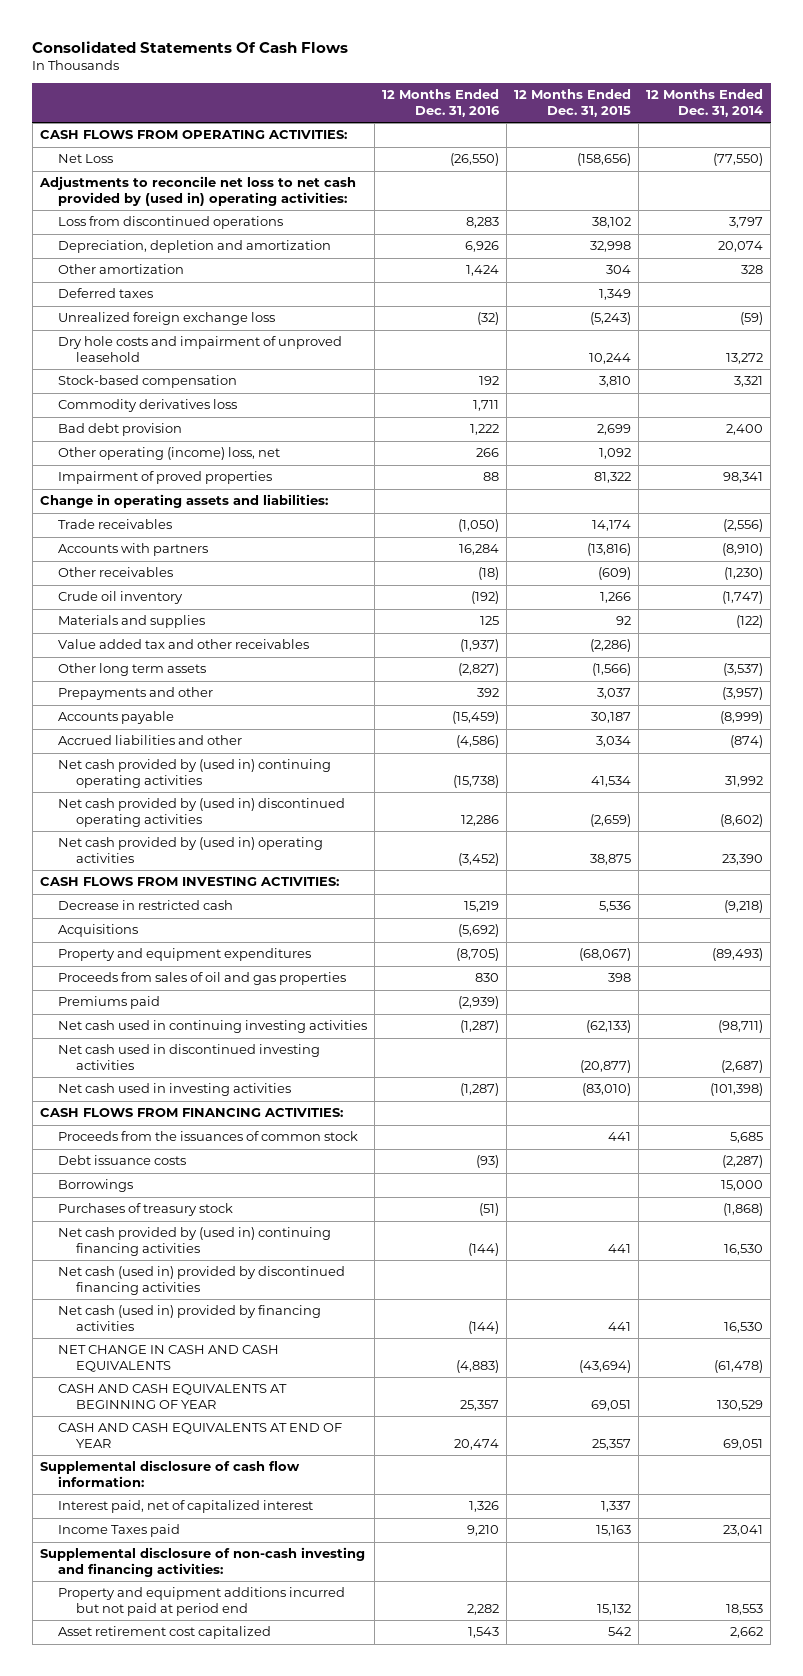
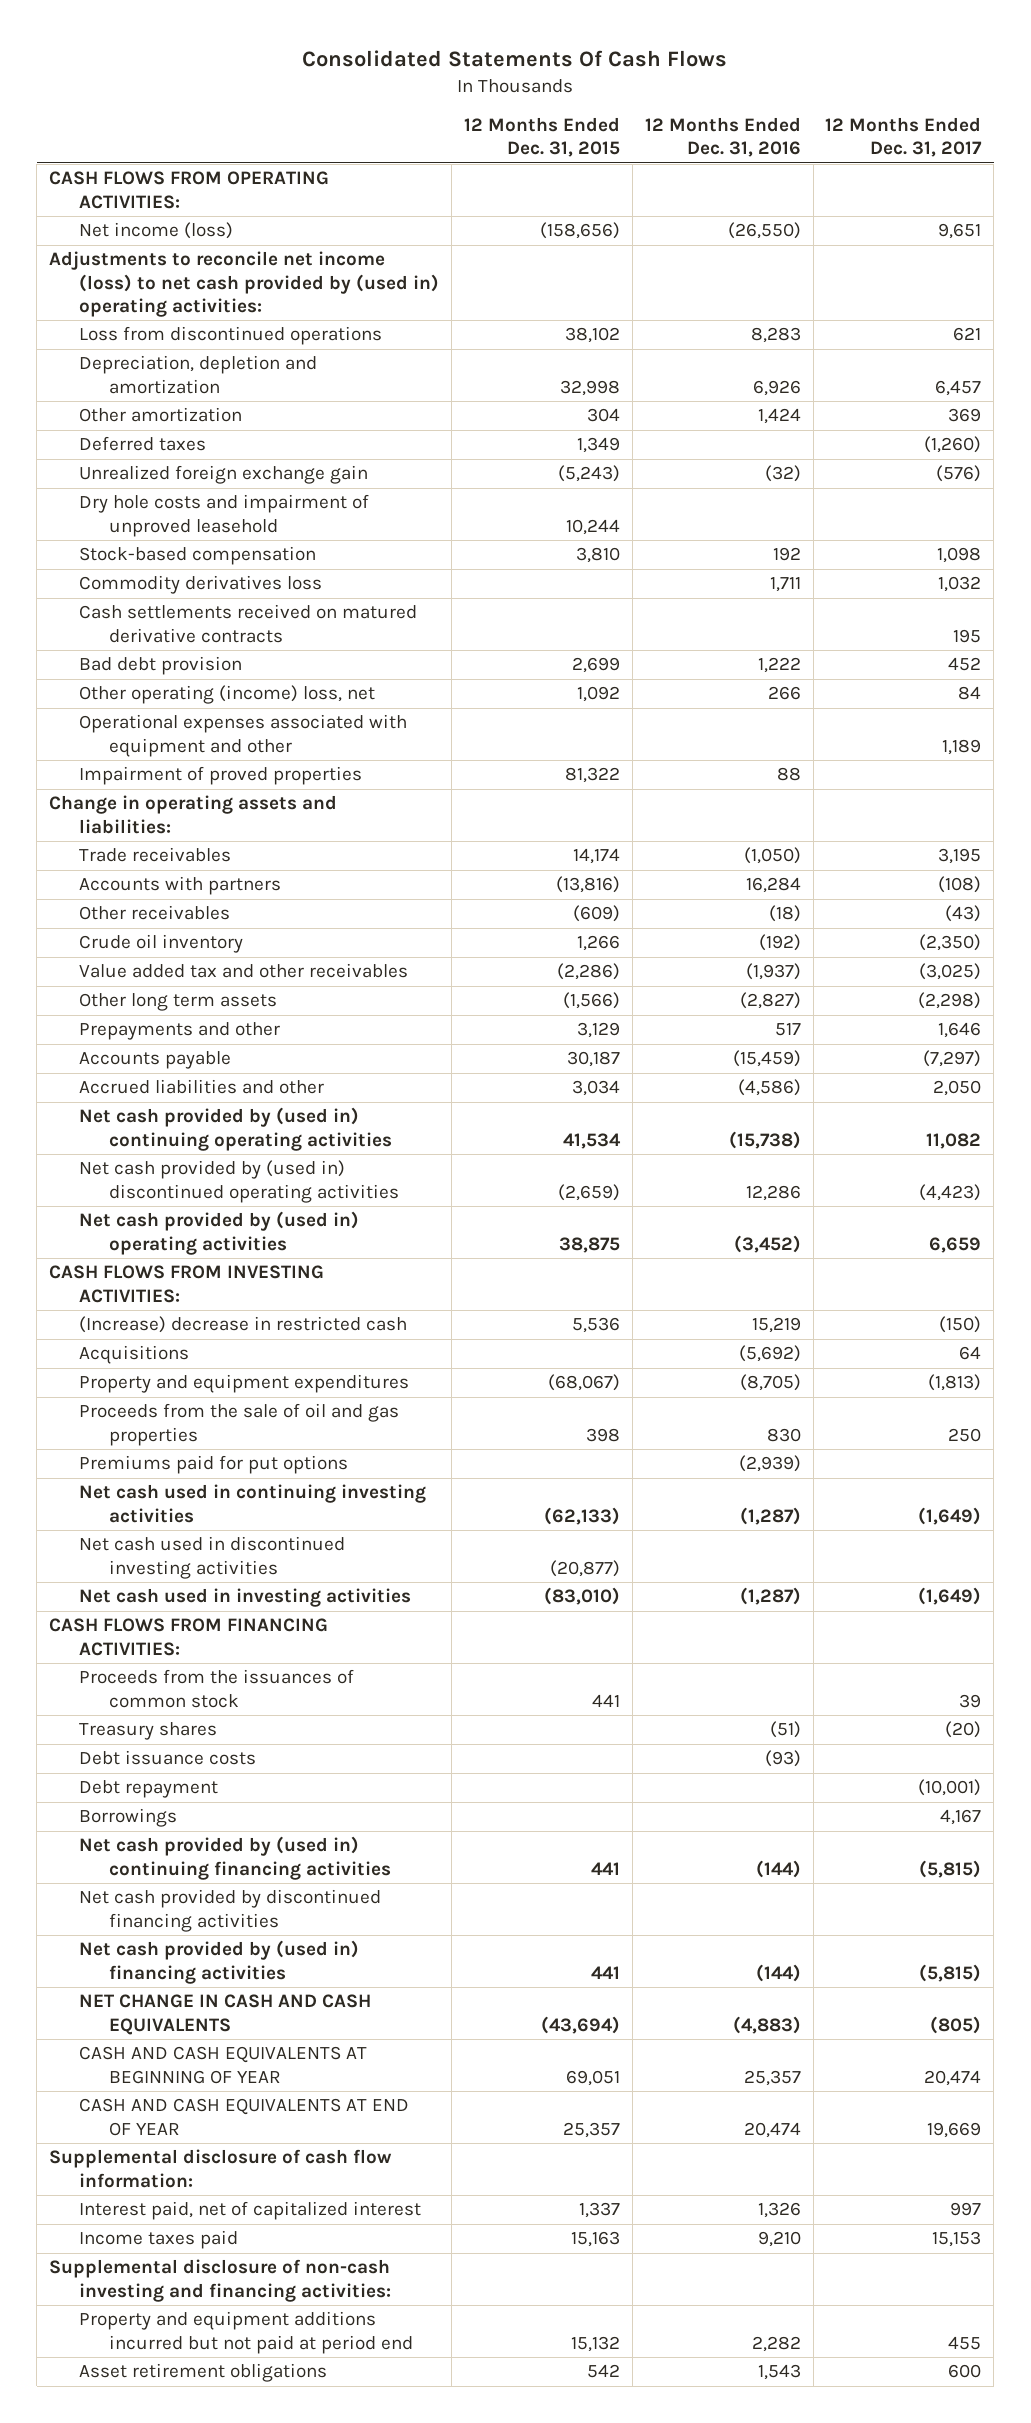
[646,89,764,117] 12 Months Ended Dec. 31, 2014 -> none
none -> [825,117,983,158] 12 Months Ended Dec. 31, 2017
[57,154,113,164] Net Loss -> [78,222,233,240] Net income (loss)
[39,176,357,206] Adjustments to reconcile net loss to net cash provided by (used in) operating activities: -> [49,251,439,317] Adjustments to reconcile net income (loss) to net cash provided by (used in) operating activities:
[57,312,275,326] Unrealized foreign exchange loss -> [78,465,368,485] Unrealized foreign exchange gain
none -> [78,604,417,643] Cash settlements received on matured derivative contracts
none -> [78,714,407,757] Operational expenses associated with equipment and other
[57,615,205,629] Materials and supplies -> none
[476,688,499,698] 392 -> [774,1023,801,1037] 517
[597,688,632,700] 3,037 -> [576,1022,620,1039] 3,129
[57,900,233,911] Decrease in restricted cash -> [78,1316,407,1334] (Increase) decrease in restricted cash
[57,972,346,986] Proceeds from sales of oil and gas properties -> [78,1403,399,1446] Proceeds from the sale of oil and gas properties
[57,996,160,1010] Premiums paid -> [78,1455,348,1475] Premiums paid for put options
none -> [78,1722,217,1741] Treasury shares
none -> [78,1780,218,1799] Debt repayment
[57,1203,233,1217] Purchases of treasury stock -> none
[57,1266,345,1295] Net cash (used in) provided by discontinued financing activities -> [78,1889,381,1932] Net cash provided by discontinued financing activities
[57,1305,321,1331] Net cash (used in) provided by financing activities -> [78,1940,359,1984] Net cash provided by (used in) financing activities
[57,1524,180,1538] Income Taxes paid -> [78,2230,238,2250] Income taxes paid
[57,1626,271,1640] Asset retirement cost capitalized -> [78,2363,327,2383] Asset retirement obligations

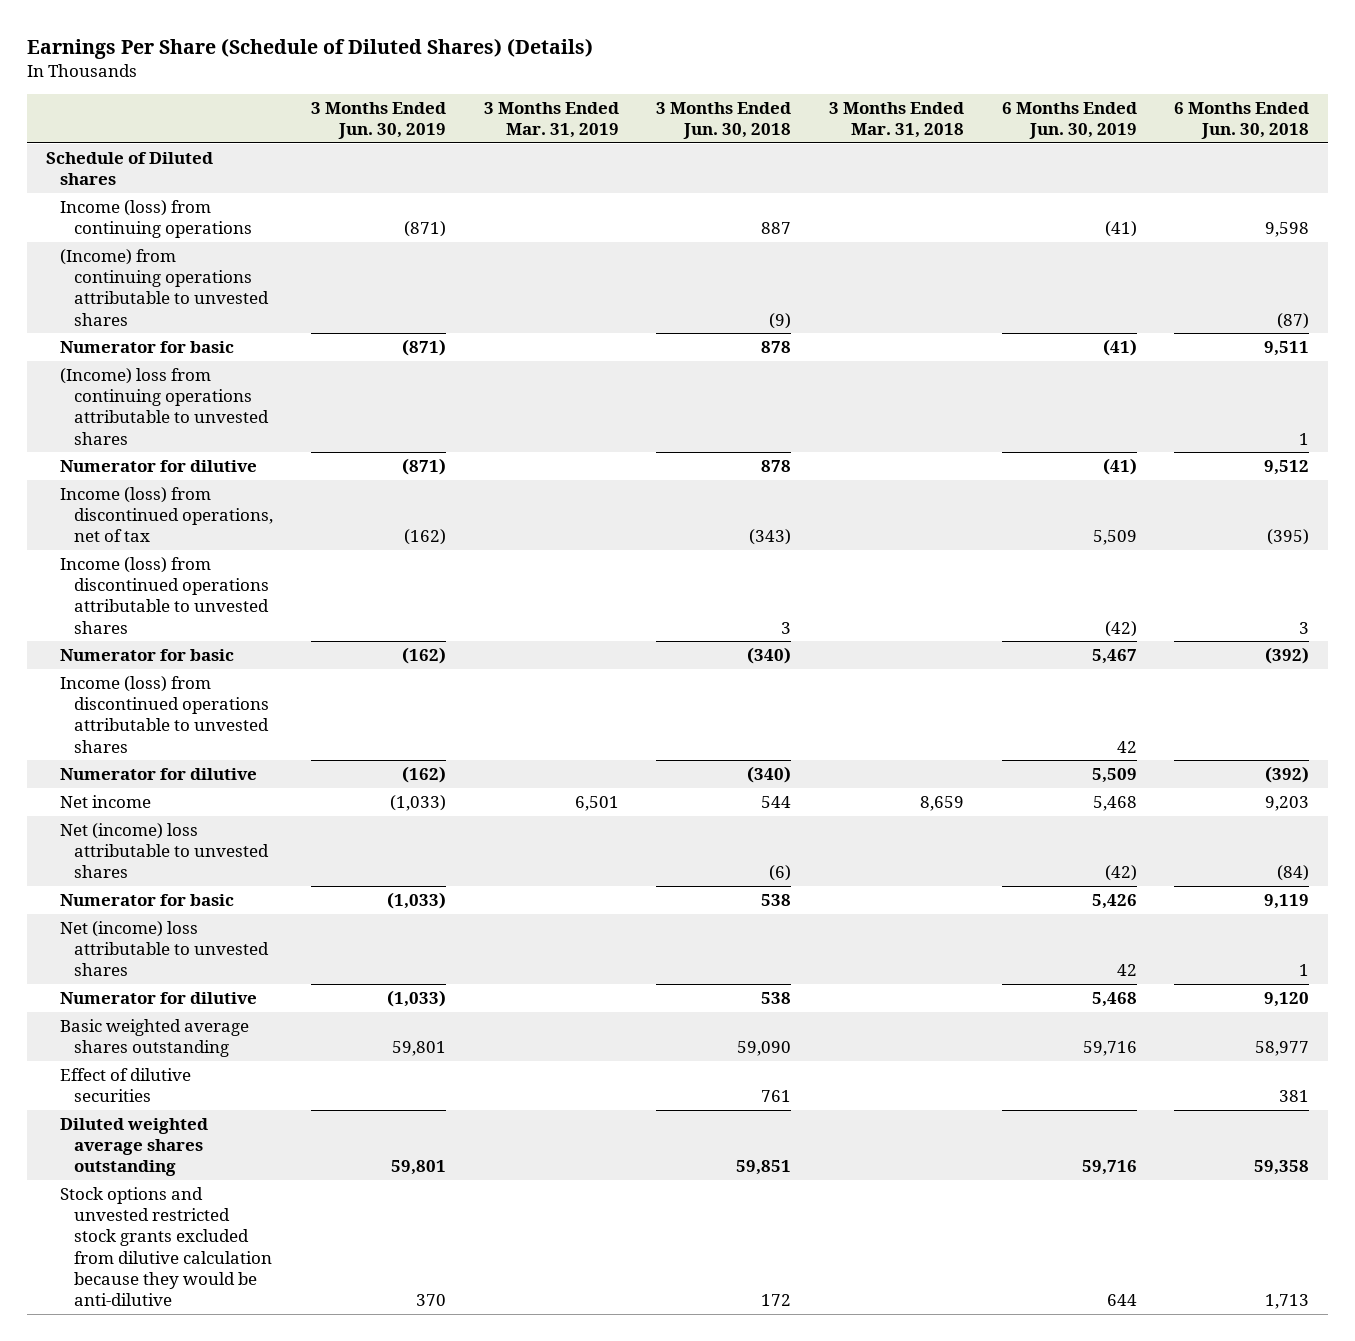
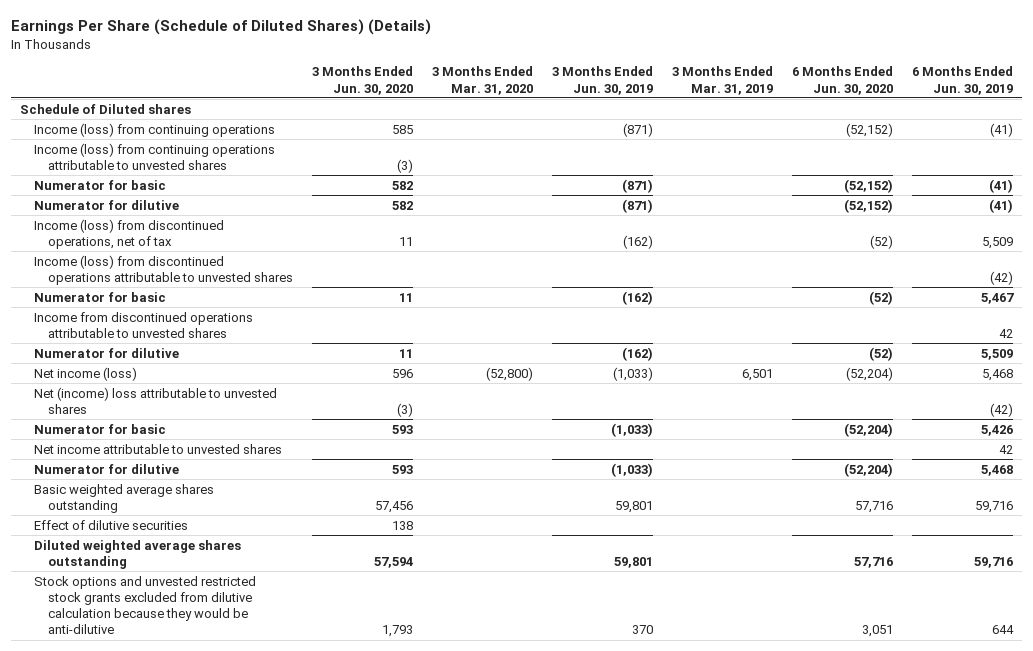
[656,101,792,139] 3 Months Ended Jun. 30, 2018 -> none
[828,101,964,138] 3 Months Ended Mar. 31, 2018 -> none
[1174,101,1310,139] 6 Months Ended Jun. 30, 2018 -> none
none -> [312,66,414,95] 3 Months Ended Jun. 30, 2020
none -> [432,66,534,95] 3 Months Ended Mar. 31, 2020
none -> [791,66,893,95] 6 Months Ended Jun. 30, 2020
[60,248,270,326] (Income) from continuing operations attributable to unvested shares -> [34,142,276,170] Income (loss) from continuing operations attributable to unvested shares
[60,367,270,445] (Income) loss from continuing operations attributable to unvested shares -> none
[60,675,270,753] Income (loss) from discontinued operations attributable to unvested shares -> [34,311,254,338] Income from discontinued operations attributable to unvested shares
[60,794,152,808] Net income -> [34,366,138,381] Net income (loss)
[60,920,270,977] Net (income) loss attributable to unvested shares -> [34,443,283,454] Net income attributable to unvested shares

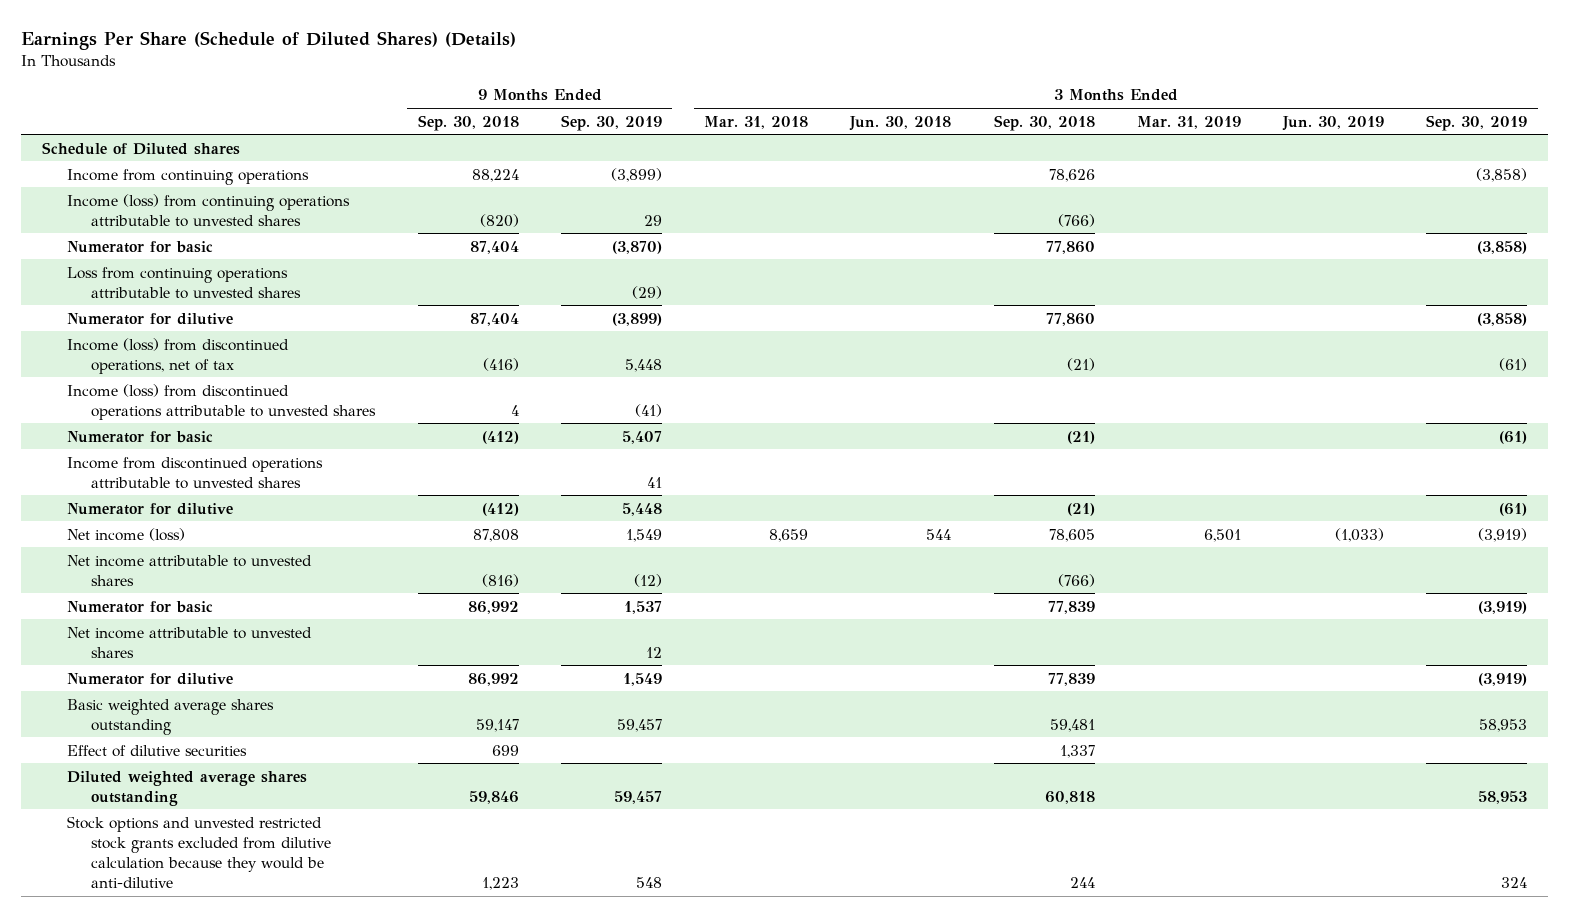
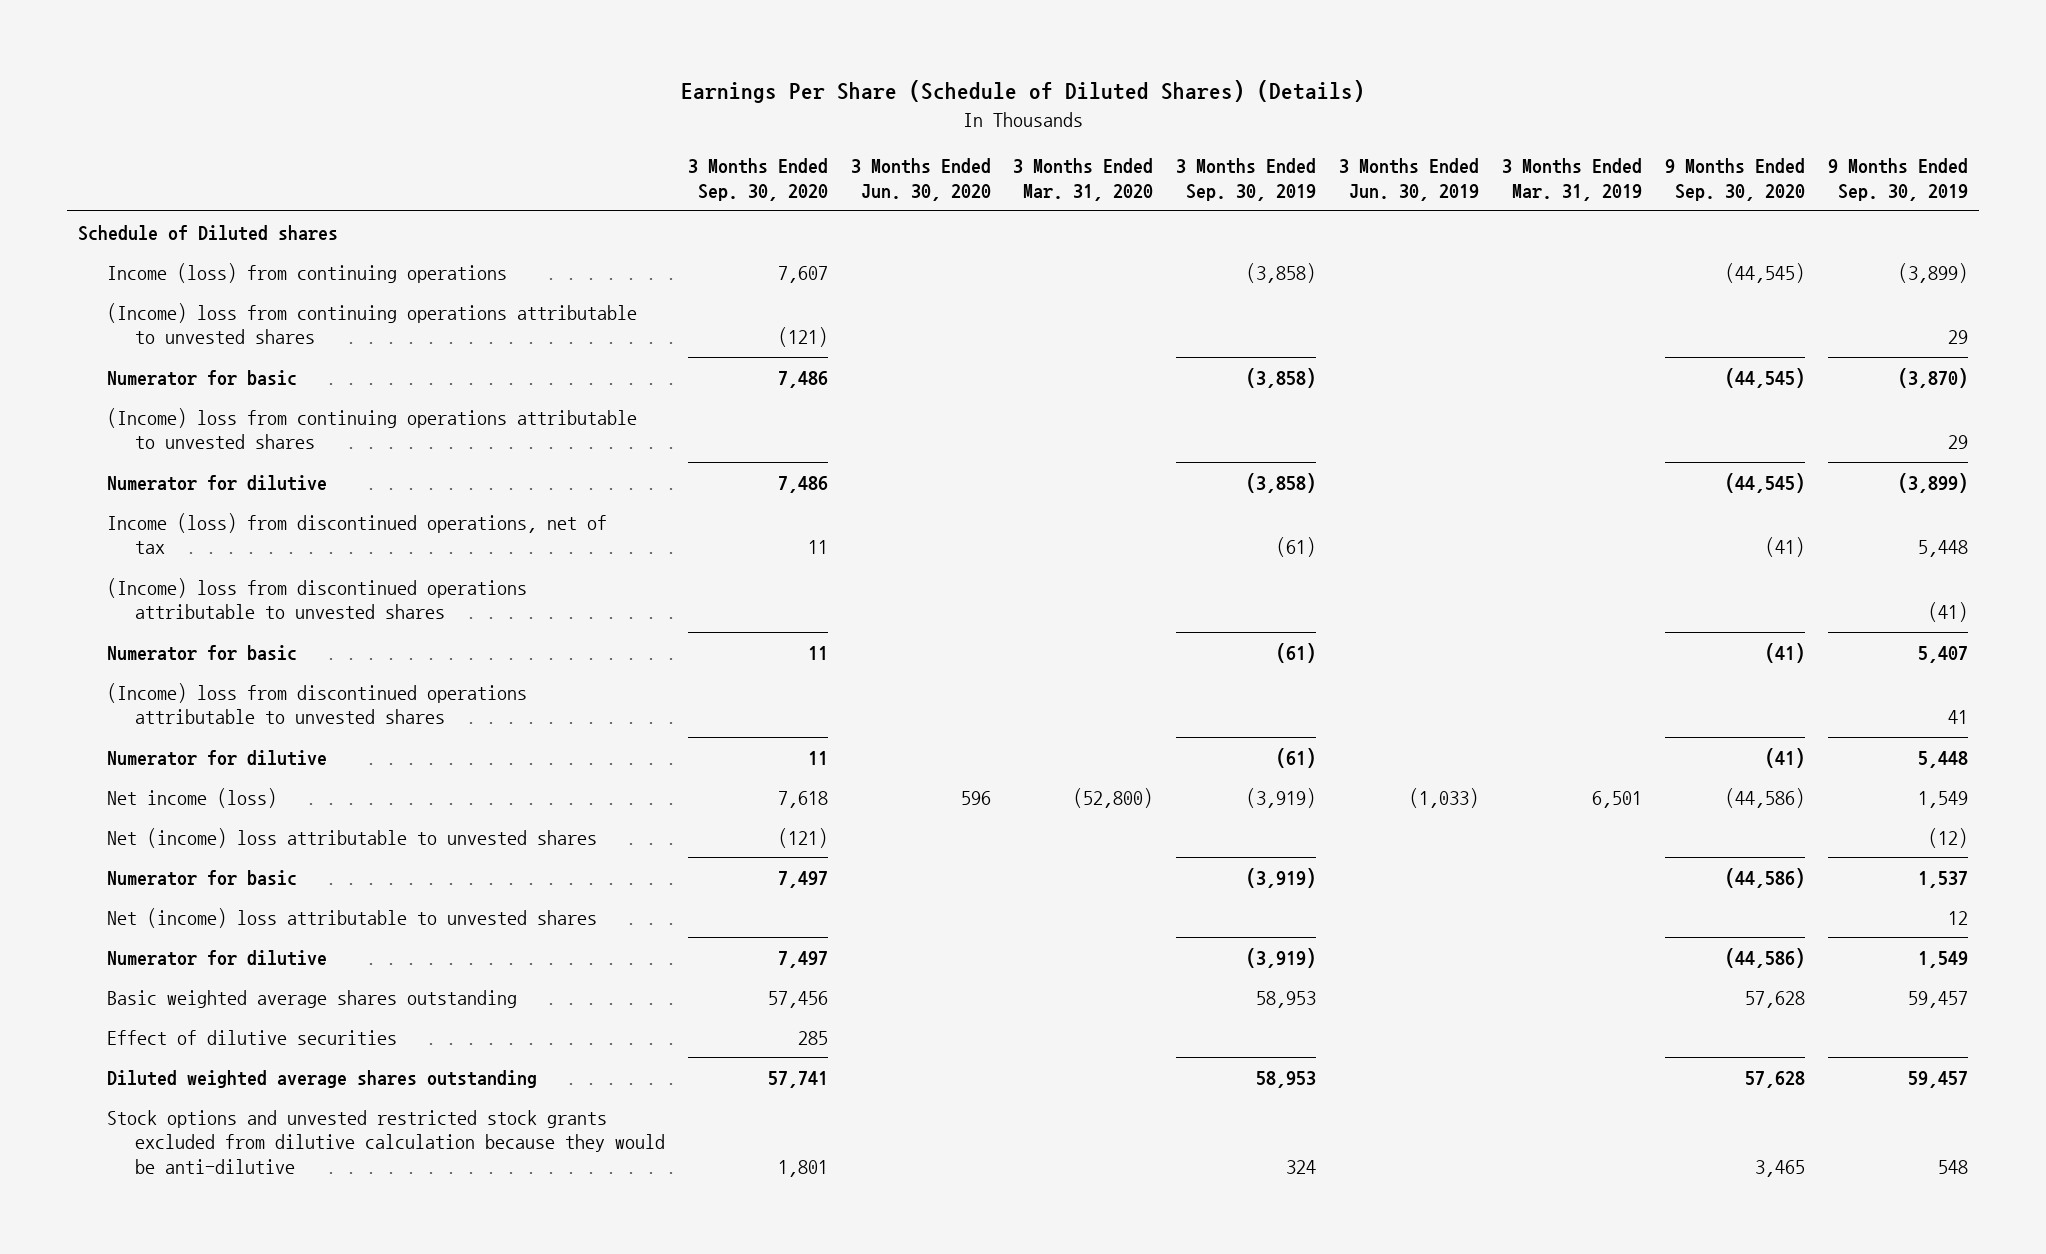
[417,114,519,131] Sep. 30, 2018 -> none
[704,115,809,129] Mar. 31, 2018 -> none
[849,115,952,131] Jun. 30, 2018 -> none
[993,114,1095,131] Sep. 30, 2018 -> none
none -> [687,158,828,202] 3 Months Ended Sep. 30, 2020
none -> [850,158,991,202] 3 Months Ended Jun. 30, 2020
none -> [1013,158,1154,202] 3 Months Ended Mar. 31, 2020
none -> [1665,158,1806,202] 9 Months Ended Sep. 30, 2020
[66,168,309,185] Income from continuing operations -> [106,262,507,283] Income (loss) from continuing operations
[66,193,350,227] Income (loss) from continuing operations attributable to unvested shares -> [106,302,637,345] (Income) loss from continuing operations attributable to unvested shares
[66,266,302,299] Loss from continuing operations attributable to unvested shares -> [106,407,637,450] (Income) loss from continuing operations attributable to unvested shares
[631,285,662,299] (29) -> [1947,435,1968,450] 29
[66,383,377,420] Income (loss) from discontinued operations attributable to unvested shares -> [106,577,527,620] (Income) loss from discontinued operations attributable to unvested shares
[66,456,323,489] Income from discontinued operations attributable to unvested shares -> [106,682,527,725] (Income) loss from discontinued operations attributable to unvested shares
[66,554,312,586] Net income attributable to unvested shares -> [106,827,597,848] Net (income) loss attributable to unvested shares
[66,626,312,658] Net income attributable to unvested shares -> [106,907,597,928] Net (income) loss attributable to unvested shares

